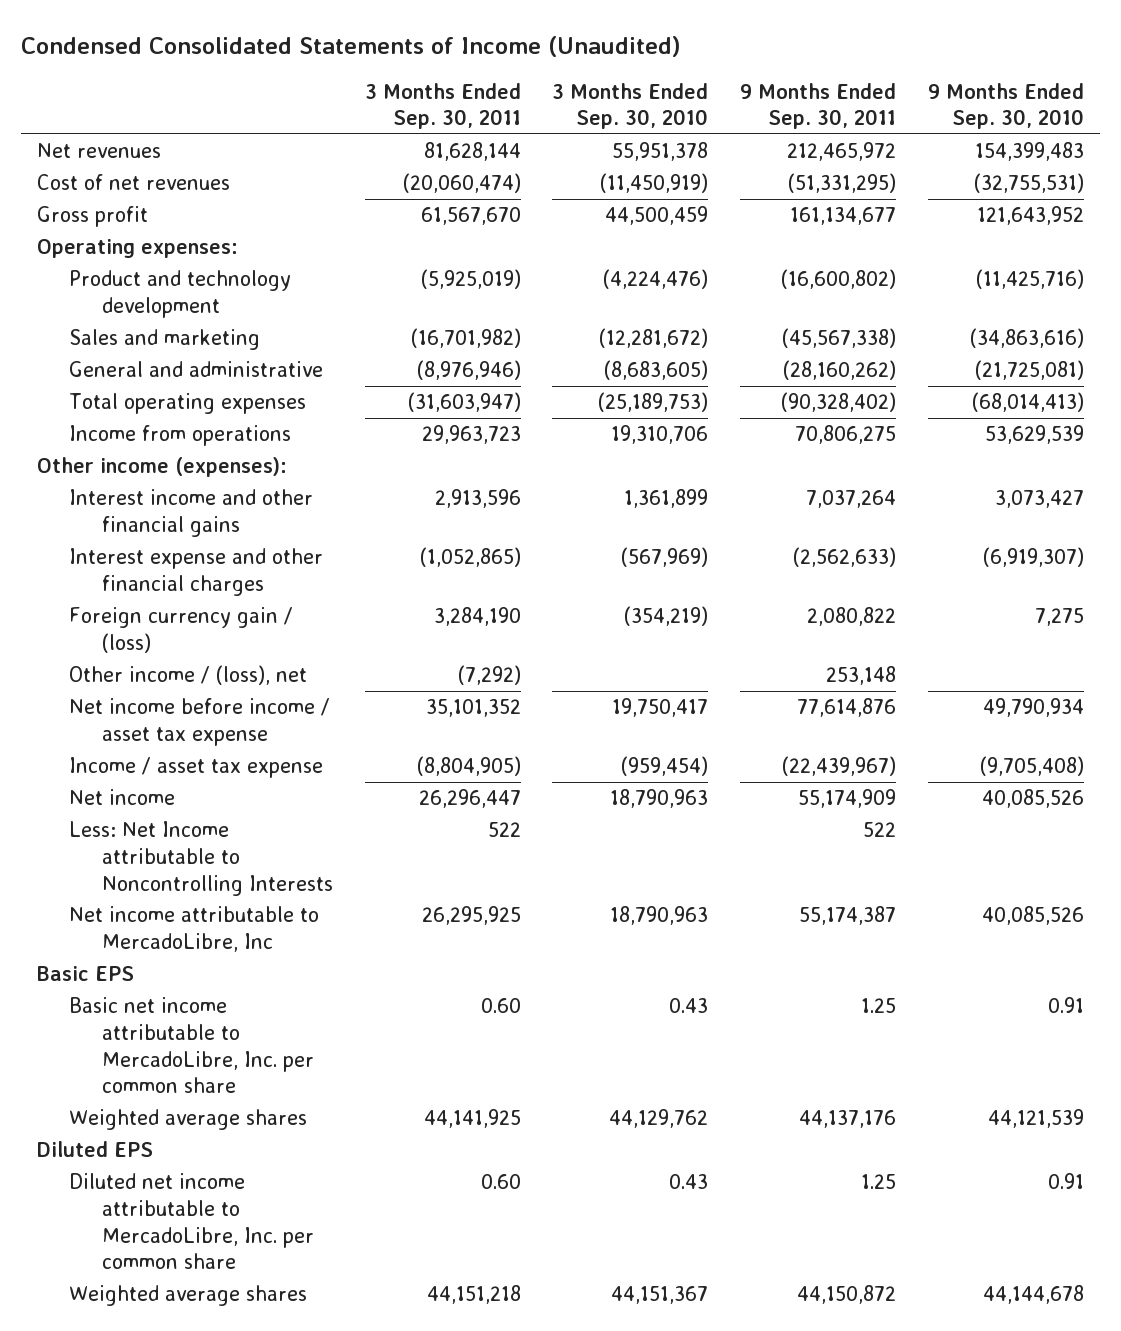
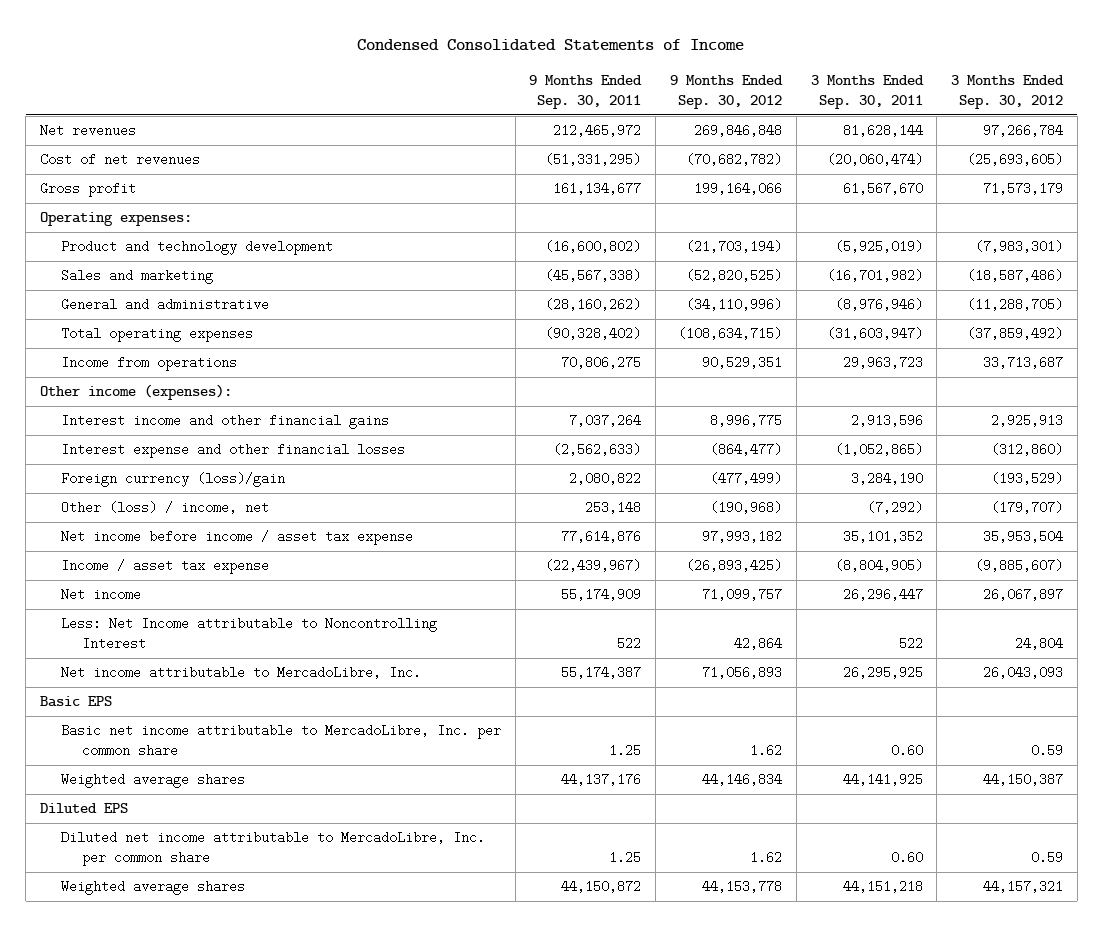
[20,36,681,58] Condensed Consolidated Statements of Income (Unaudited) -> [357,39,745,52] Condensed Consolidated Statements of Income
[552,82,709,130] 3 Months Ended Sep. 30, 2010 -> none
[928,82,1085,130] 9 Months Ended Sep. 30, 2010 -> none
none -> [670,75,784,109] 9 Months Ended Sep. 30, 2012
none -> [951,75,1065,109] 3 Months Ended Sep. 30, 2012
[69,548,324,596] Interest expense and other financial charges -> [60,443,405,459] Interest expense and other financial losses
[69,607,294,653] Foreign currency gain / (loss) -> [60,472,285,488] Foreign currency (loss)/gain
[69,665,308,686] Other income / (loss), net -> [60,501,269,515] Other (loss) / income, net
[69,821,333,896] Less: Net Income attributable to Noncontrolling Interests -> [60,617,437,651] Less: Net Income attributable to Noncontrolling Interest
[69,906,320,952] Net income attributable to MercadoLibre, Inc -> [60,666,421,680] Net income attributable to MercadoLibre, Inc.

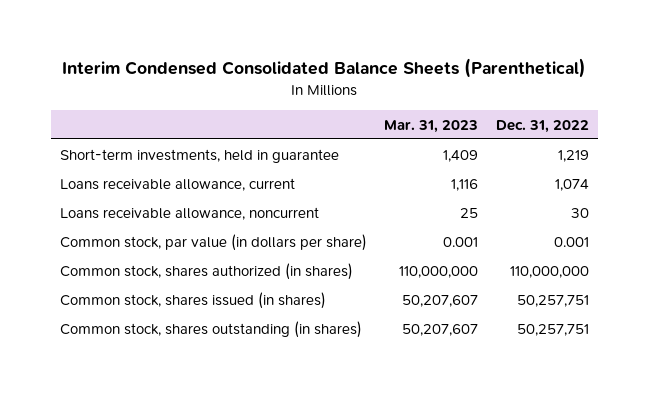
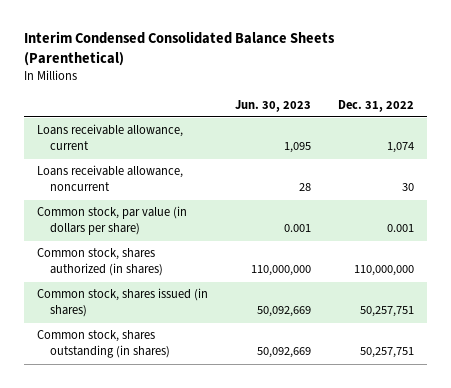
[384,119,479,133] Mar. 31, 2023 -> none
none -> [234,99,311,112] Jun. 30, 2023
[59,148,339,163] Short-term investments, held in guarantee -> none

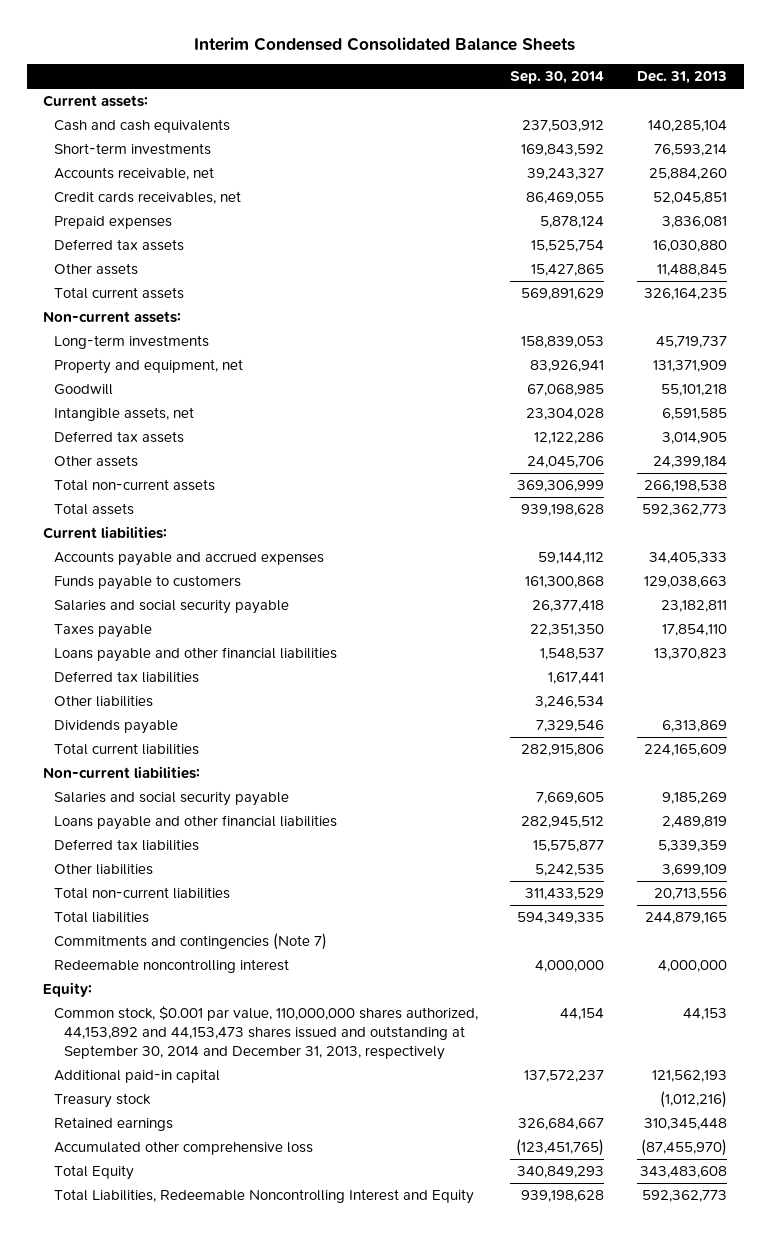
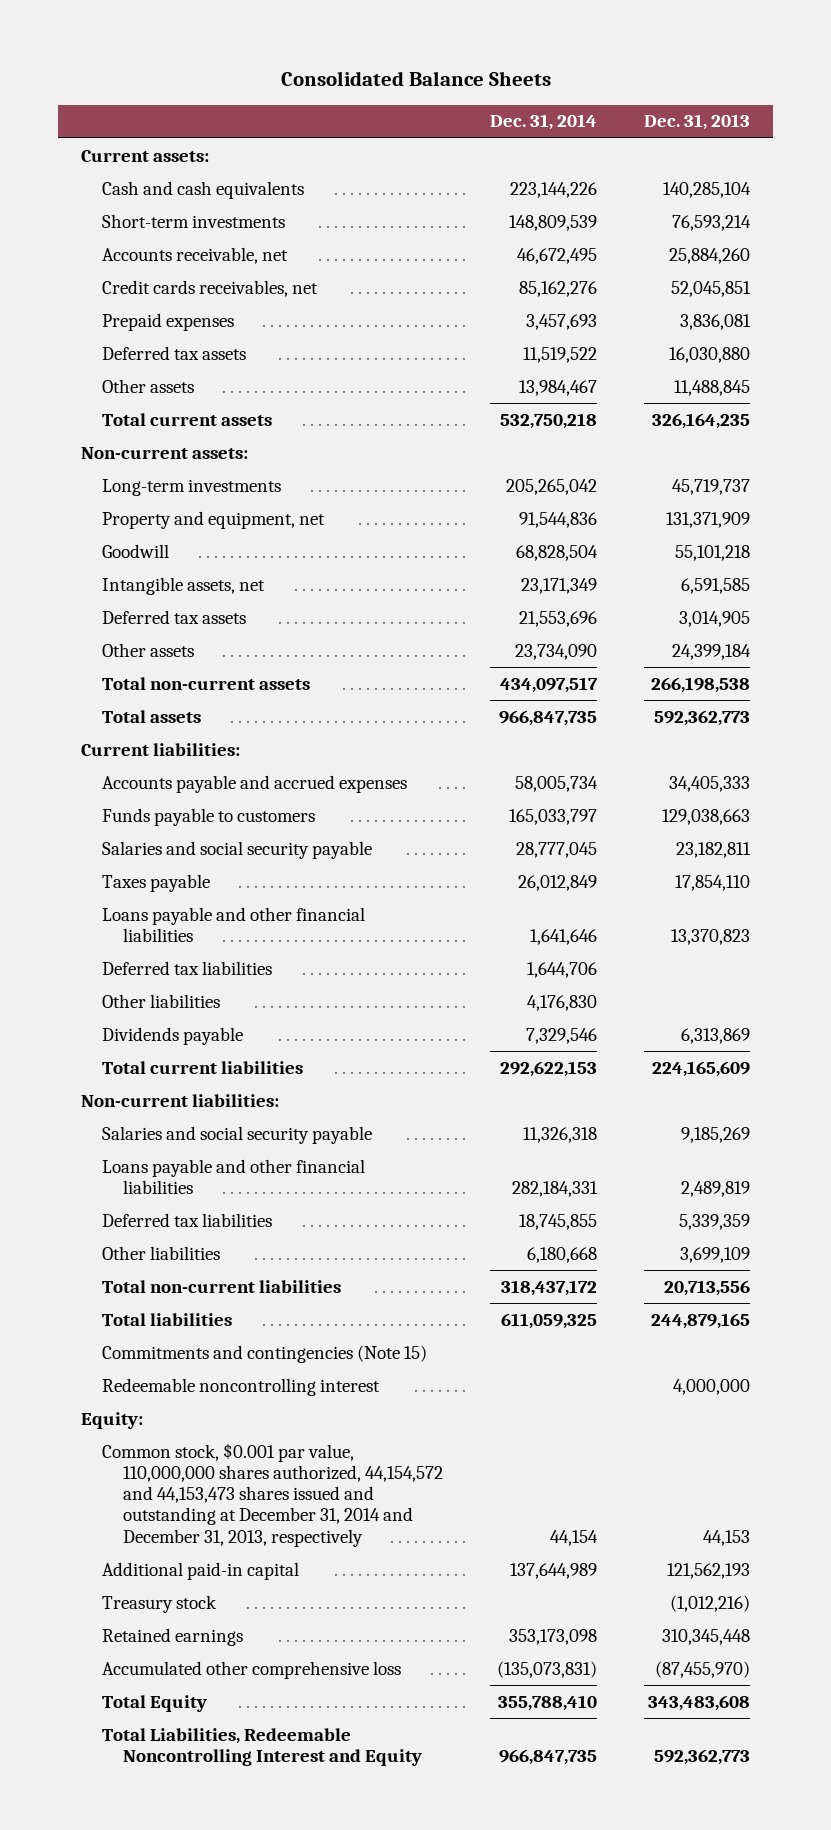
[194,36,576,51] Interim Condensed Consolidated Balance Sheets -> [280,71,551,87] Consolidated Balance Sheets
[510,71,605,85] Sep. 30, 2014 -> none
none -> [489,114,597,131] Dec. 31, 2014
[53,932,327,950] Commitments and contingencies (Note 7) -> [102,1344,428,1363] Commitments and contingencies (Note 15)
[53,1005,478,1060] Common stock, $0.001 par value, 110,000,000 shares authorized, 44,153,892 and 44,153,473 shares issued and outstanding at September 30, 2014 and December 31, 2013, respectively -> [102,1442,444,1547] Common stock, $0.001 par value, 110,000,000 shares authorized, 44,154,572 and 44,153,473 shares issued and outstanding at December 31, 2014 and December 31, 2013, respectively

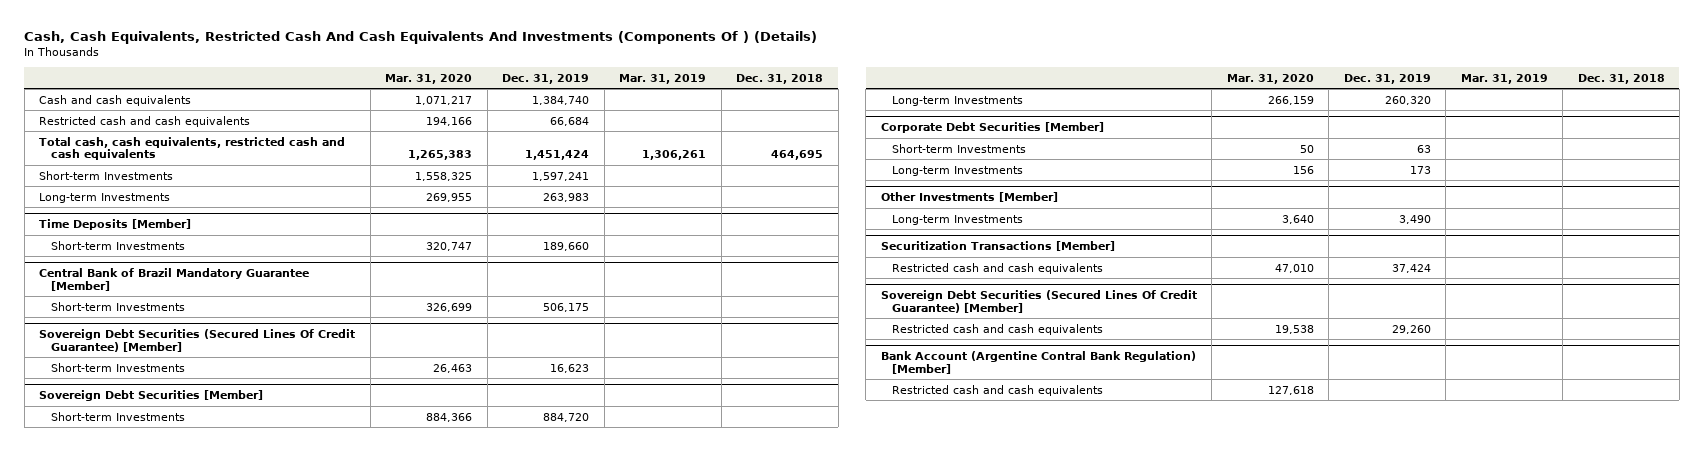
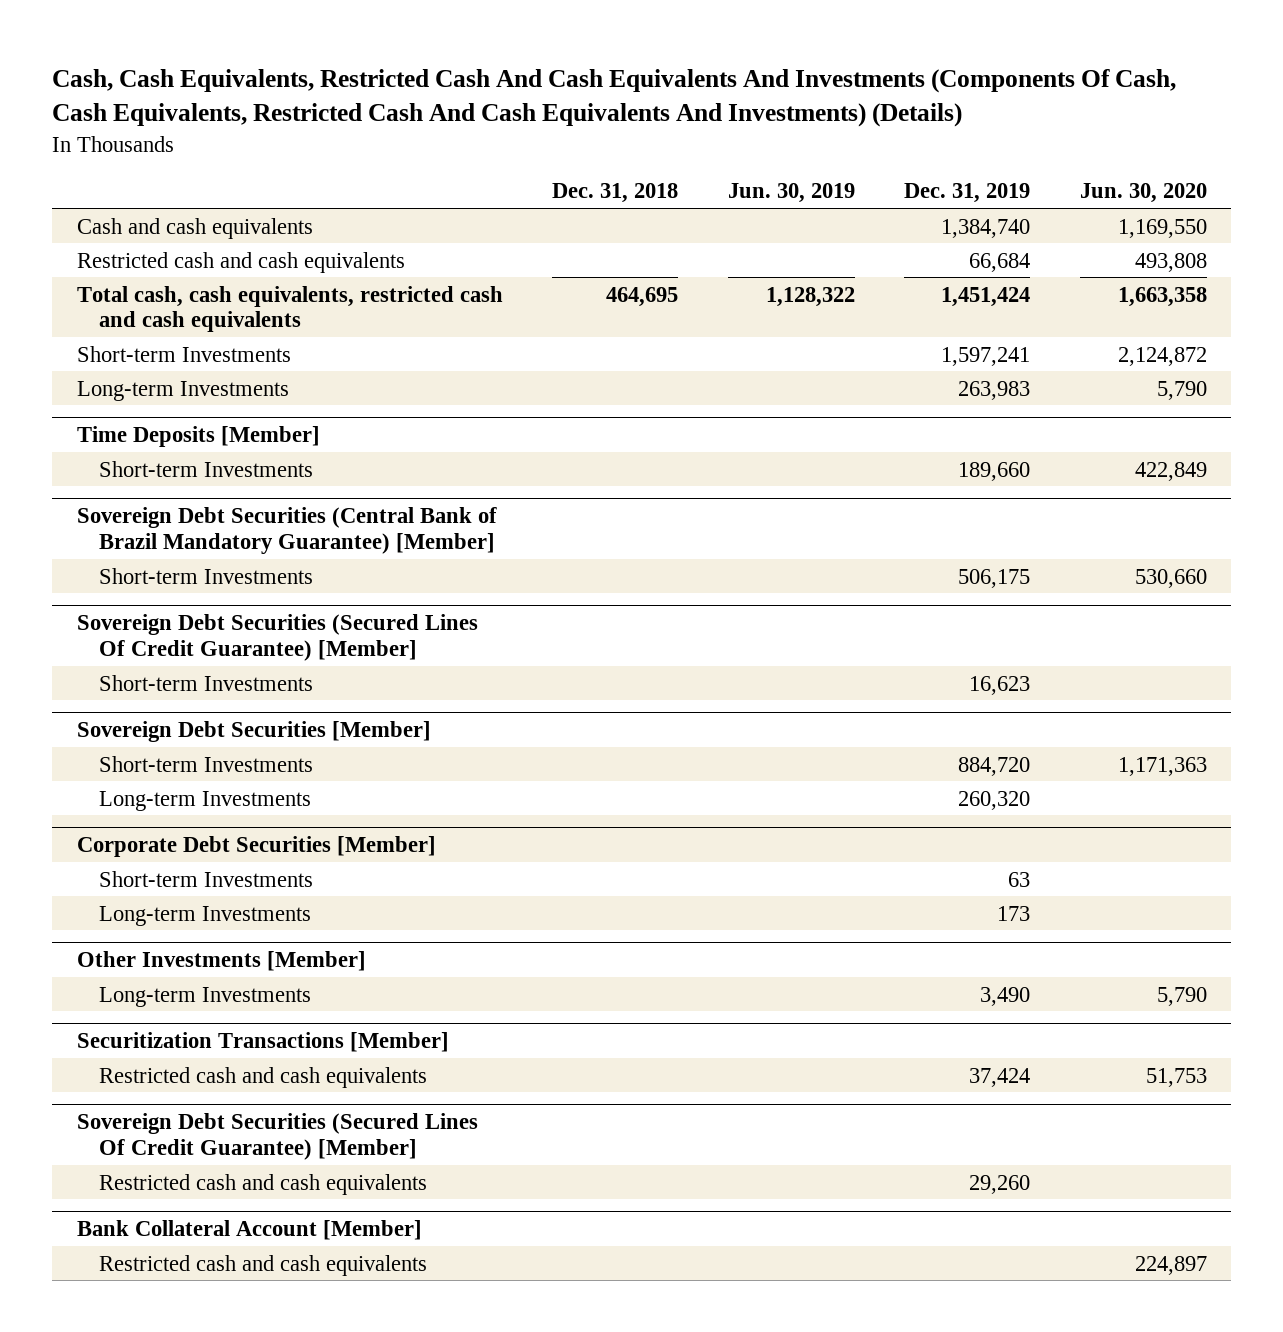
[24,31,818,45] Cash, Cash Equivalents, Restricted Cash And Cash Equivalents And Investments (Components Of ) (Details) -> [52,68,1177,128] Cash, Cash Equivalents, Restricted Cash And Cash Equivalents And Investments (Components Of Cash, Cash Equivalents, Restricted Cash And Cash Equivalents And Investments) (Details)
[385,73,473,84] Mar. 31, 2020 -> none
[619,73,707,84] Mar. 31, 2019 -> none
none -> [727,183,855,204] Jun. 30, 2019
none -> [1079,183,1207,204] Jun. 30, 2020
[39,268,310,291] Central Bank of Brazil Mandatory Guarantee [Member] -> [76,507,497,555] Sovereign Debt Securities (Central Bank of Brazil Mandatory Guarantee) [Member]
[880,351,1196,374] Bank Account (Argentine Contral Bank Regulation) [Member] -> none
none -> [76,1220,422,1241] Bank Collateral Account [Member]

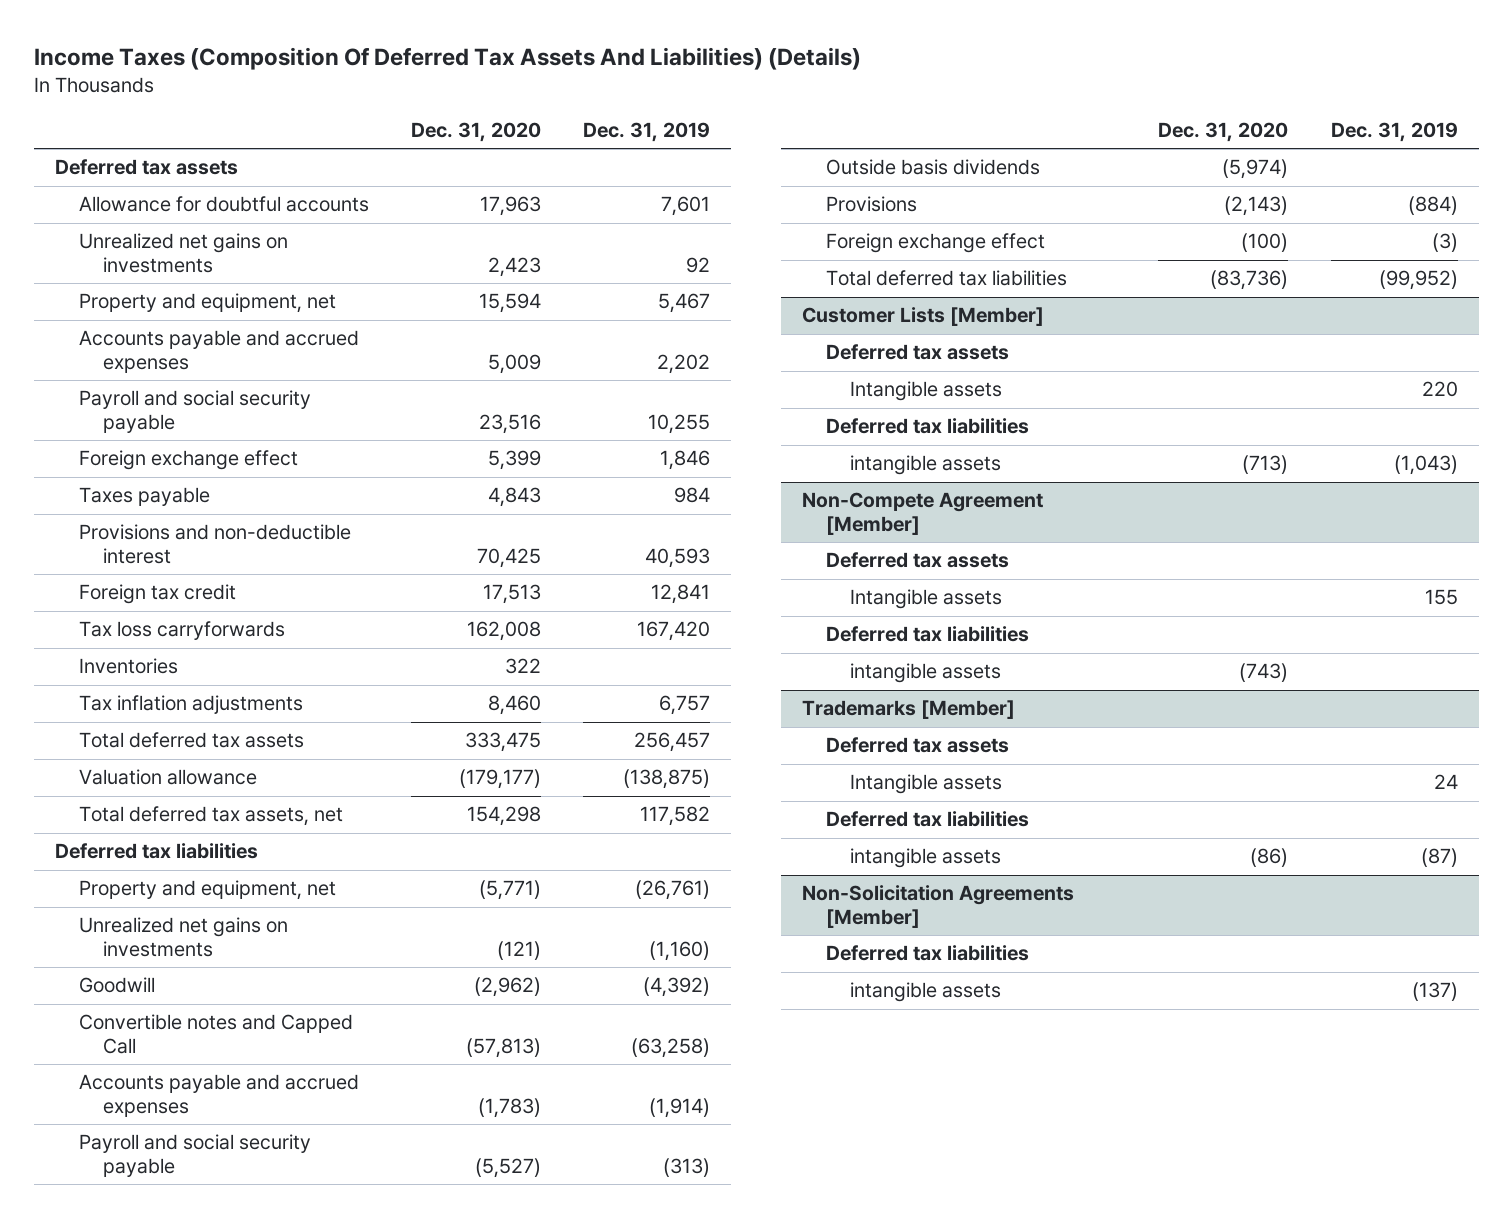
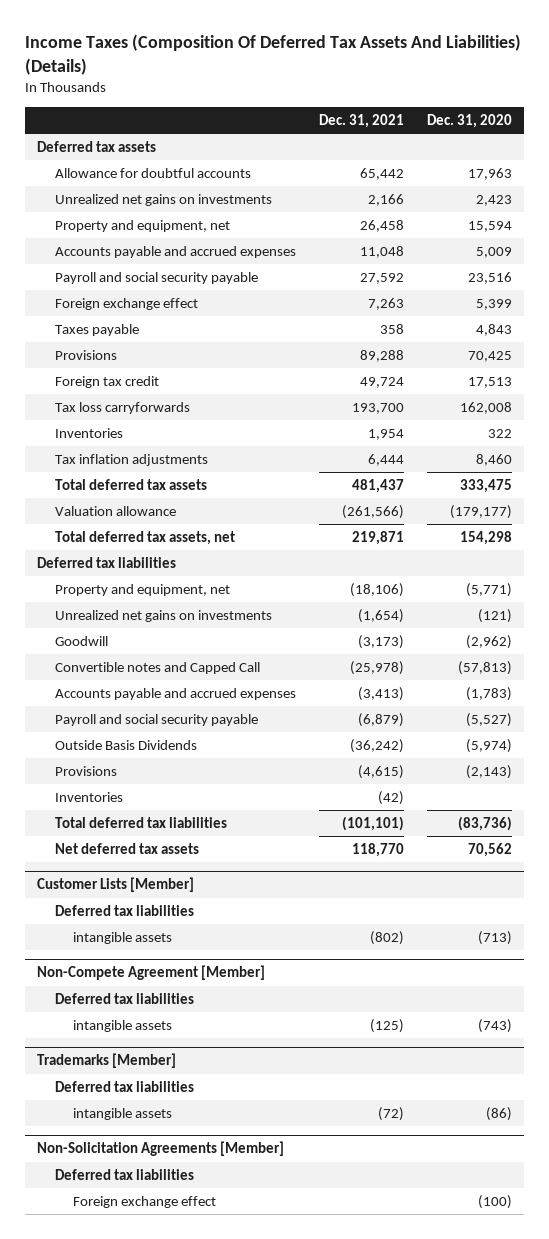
[583,121,711,142] Dec. 31, 2019 -> none
none -> [318,114,404,129] Dec. 31, 2021
[78,524,351,564] Provisions and non-deductible interest -> [54,350,117,361] Provisions
[826,159,1041,176] Outside basis dividends -> [54,740,197,751] Outside Basis Dividends
[826,233,1046,254] Foreign exchange effect -> none
none -> [54,792,123,803] Inventories
none -> [54,843,199,855] Net deferred tax assets
[826,344,1010,361] Deferred tax assets -> none
[850,381,1003,402] Intangible assets -> none
[826,552,1010,569] Deferred tax assets -> none
[850,589,1003,610] Intangible assets -> none
[826,737,1010,754] Deferred tax assets -> none
[850,774,1003,795] Intangible assets -> none
[850,982,1002,1003] intangible assets -> none
none -> [72,1196,216,1209] Foreign exchange effect

